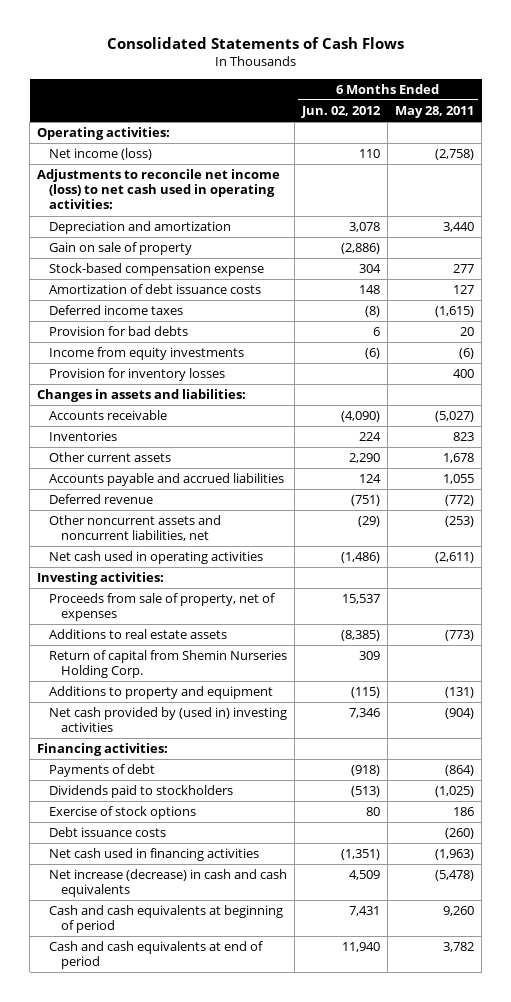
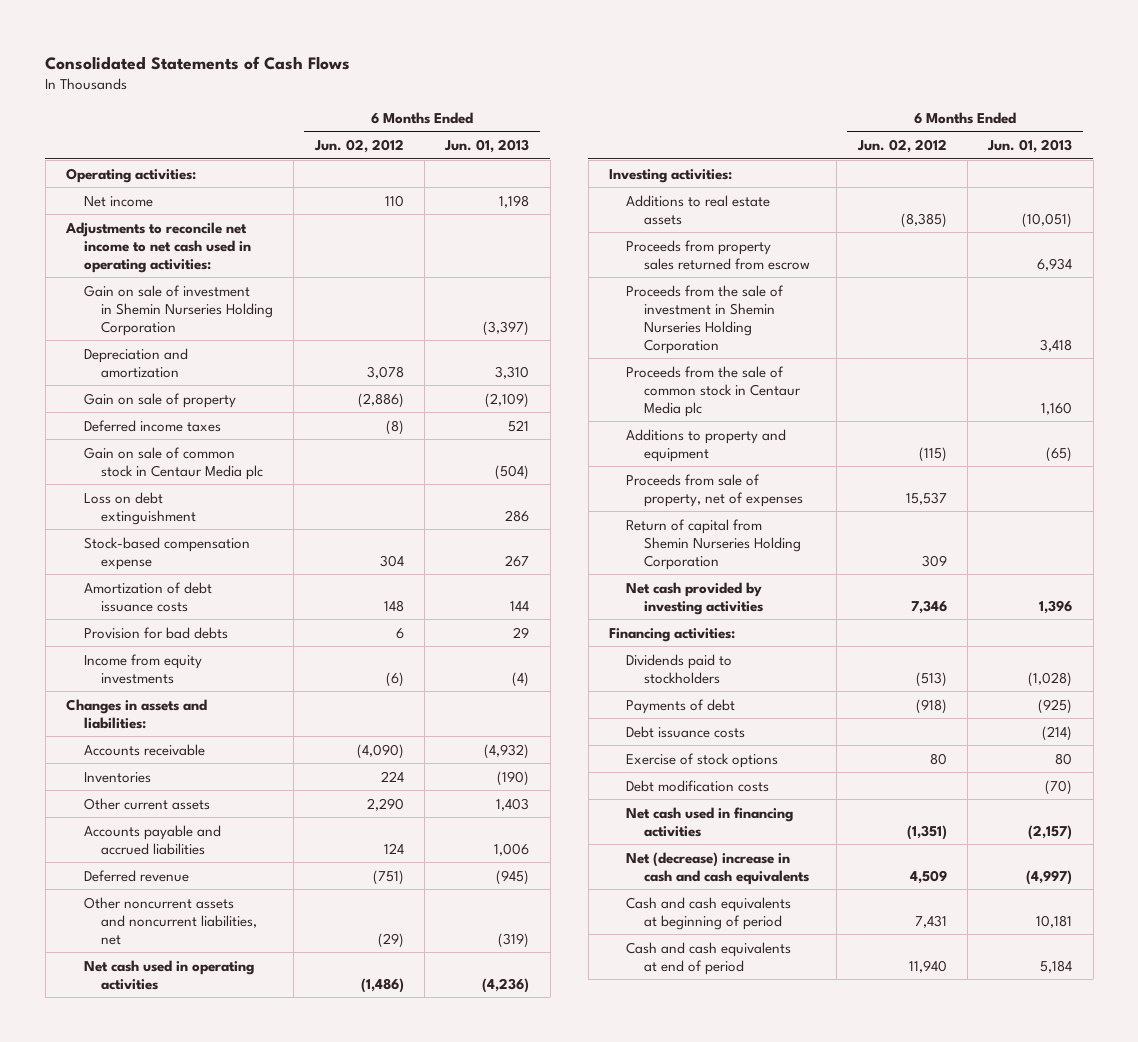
[395,105,475,118] May 28, 2011 -> none
none -> [444,139,530,154] Jun. 01, 2013
[49,148,153,161] Net income (loss) -> [83,195,153,207] Net income
[37,169,281,210] Adjustments to reconcile net income (loss) to net cash used in operating activities: -> [65,221,251,273] Adjustments to reconcile net income to net cash used in operating activities:
none -> [83,284,274,336] Gain on sale of investment in Shemin Nurseries Holding Corporation
[49,305,184,316] Deferred income taxes -> [83,419,221,432] Deferred income taxes
none -> [83,446,264,480] Gain on sale of common stock in Centaur Media plc
none -> [83,491,197,525] Loss on debt extinguishment
[49,368,226,382] Provision for inventory losses -> none
[49,650,288,679] Return of capital from Shemin Nurseries Holding Corp. -> none
none -> [626,239,810,270] Proceeds from property sales returned from escrow
none -> [626,284,785,354] Proceeds from the sale of investment in Shemin Nurseries Holding Corporation
none -> [626,365,801,417] Proceeds from the sale of common stock in Centaur Media plc
[49,593,276,622] Proceeds from sale of property, net of expenses -> [626,473,803,507] Proceeds from sale of property, net of expenses
none -> [626,518,801,570] Return of capital from Shemin Nurseries Holding Corporation
[49,707,288,733] Net cash provided by (used in) investing activities -> [626,581,763,615] Net cash provided by investing activities
[49,764,156,778] Payments of debt -> [626,698,736,714] Payments of debt
[49,806,197,820] Exercise of stock options -> [626,752,779,768] Exercise of stock options
none -> [626,779,770,792] Debt modification costs
[49,869,288,898] Net increase (decrease) in cash and cash equivalents -> [626,851,809,885] Net (decrease) increase in cash and cash equivalents

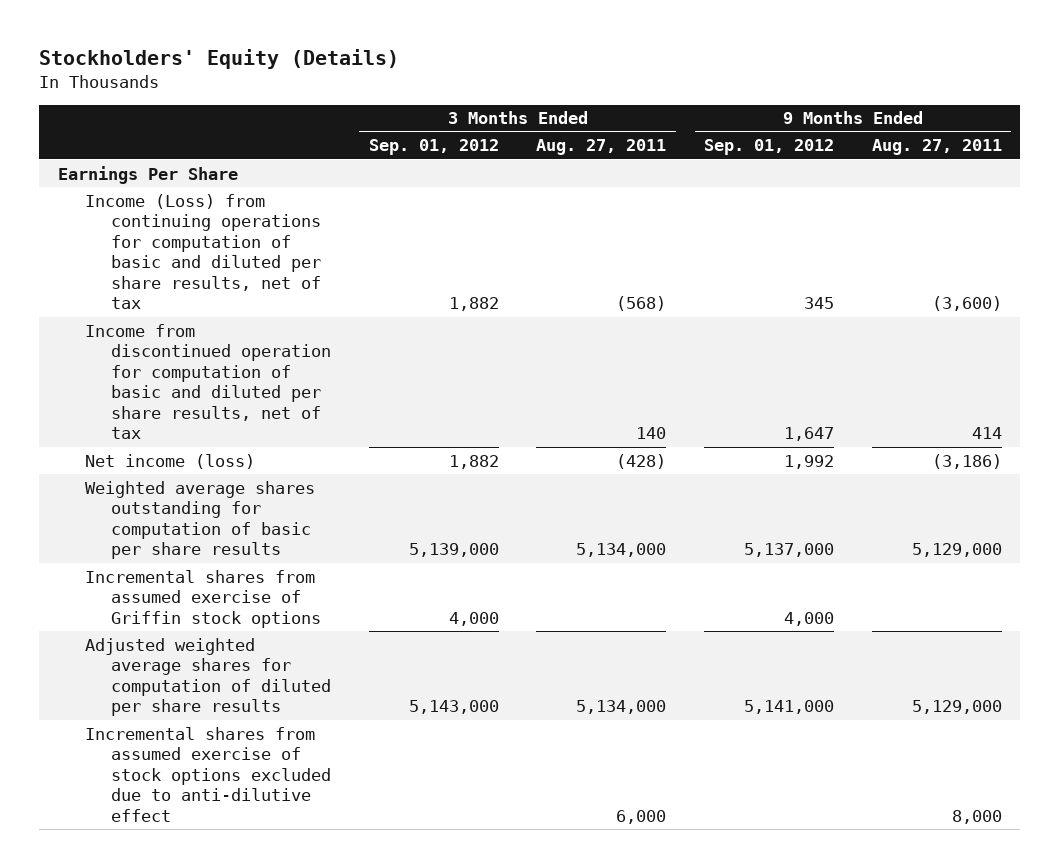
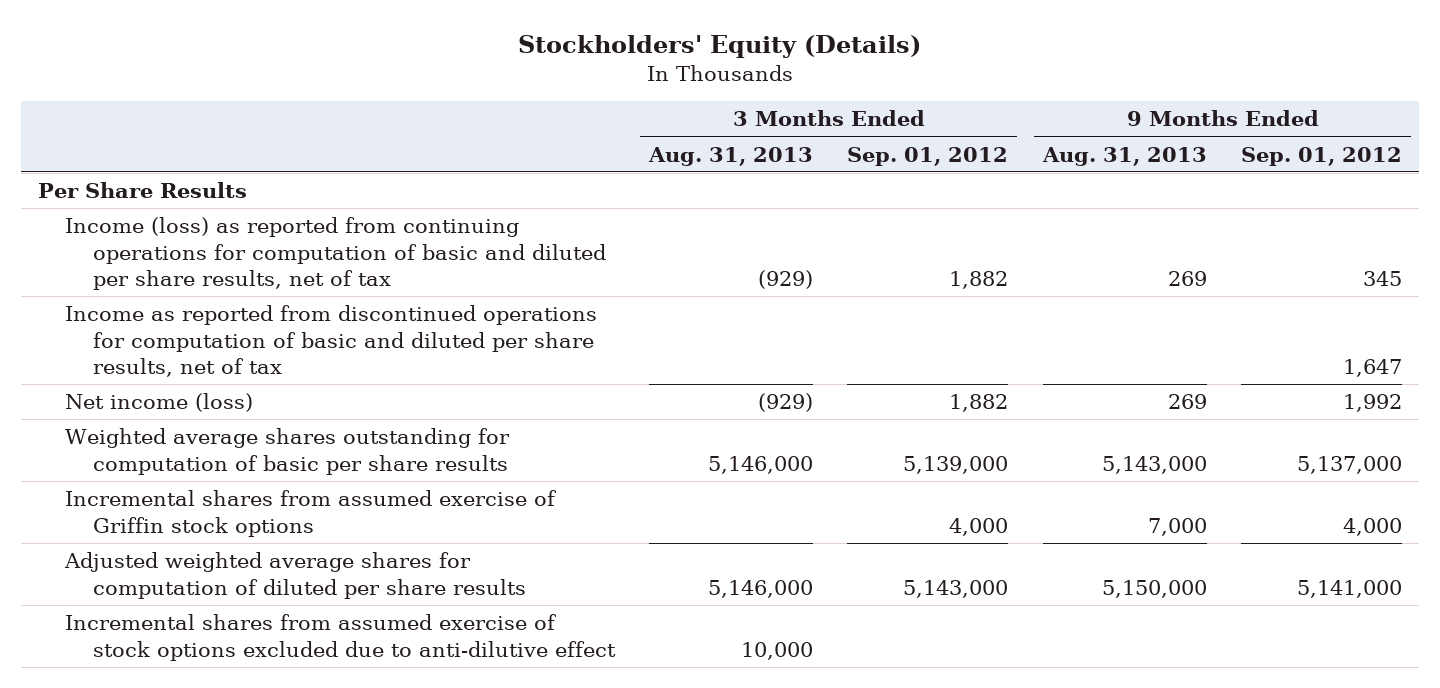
[536,139,667,156] Aug. 27, 2011 -> none
[871,139,1002,156] Aug. 27, 2011 -> none
none -> [647,146,813,166] Aug. 31, 2013
none -> [1041,146,1207,166] Aug. 31, 2013
[58,165,239,184] Earnings Per Share -> [38,182,248,199] Per Share Results
[84,193,322,310] Income (Loss) from continuing operations for computation of basic and diluted per share results, net of tax -> [65,217,606,291] Income (loss) as reported from continuing operations for computation of basic and diluted per share results, net of tax
[84,323,332,440] Income from discontinued operation for computation of basic and diluted per share results, net of tax -> [65,305,598,378] Income as reported from discontinued operations for computation of basic and diluted per share results, net of tax

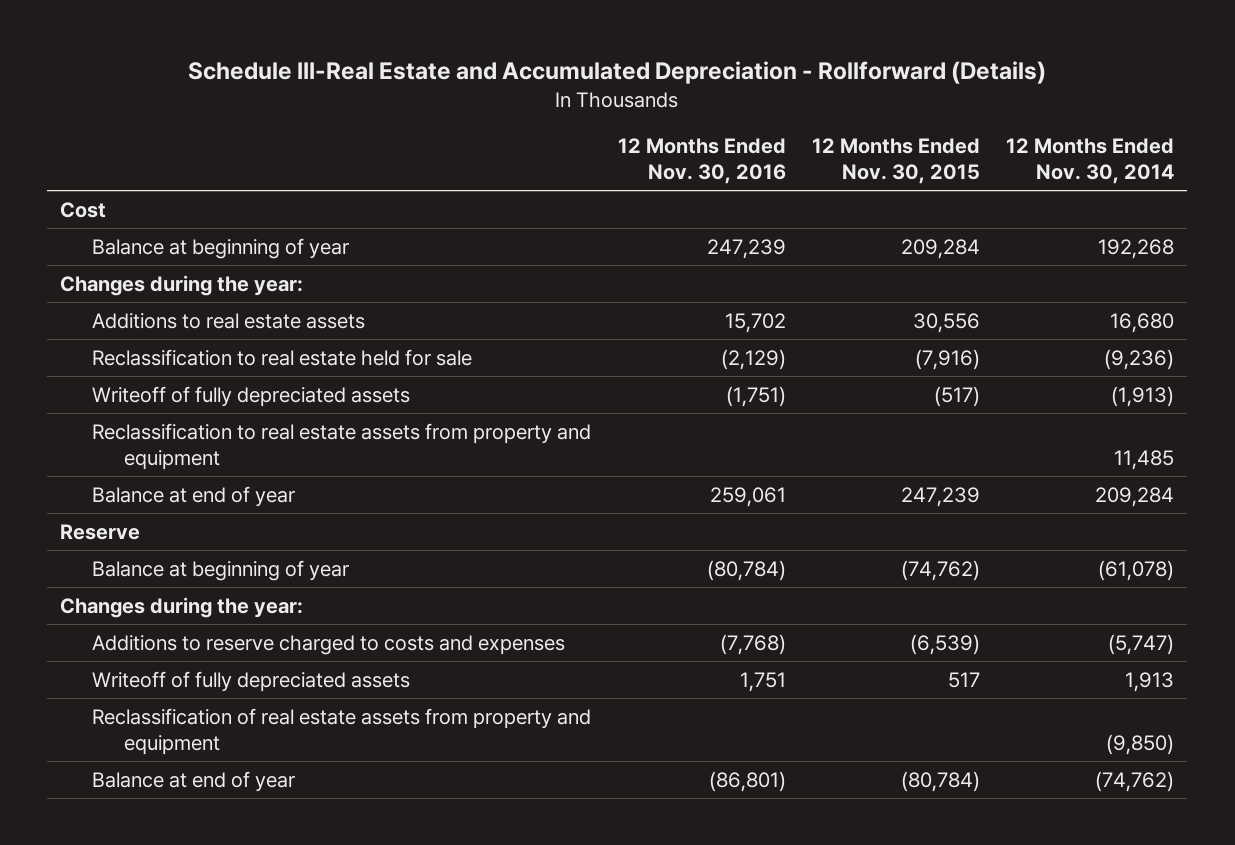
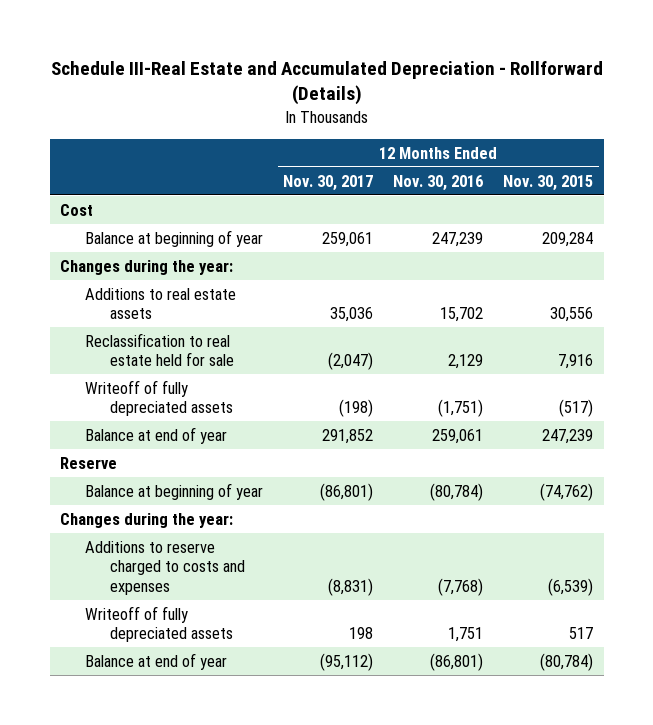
[1006,138,1175,184] 12 Months Ended Nov. 30, 2014 -> none
none -> [283,174,374,191] Nov. 30, 2017
[720,348,786,370] (2,129) -> [448,354,484,370] 2,129
[914,348,980,370] (7,916) -> [558,354,594,370] 7,916
[92,422,592,470] Reclassification to real estate assets from property and equipment -> none
[92,707,592,755] Reclassification of real estate assets from property and equipment -> none

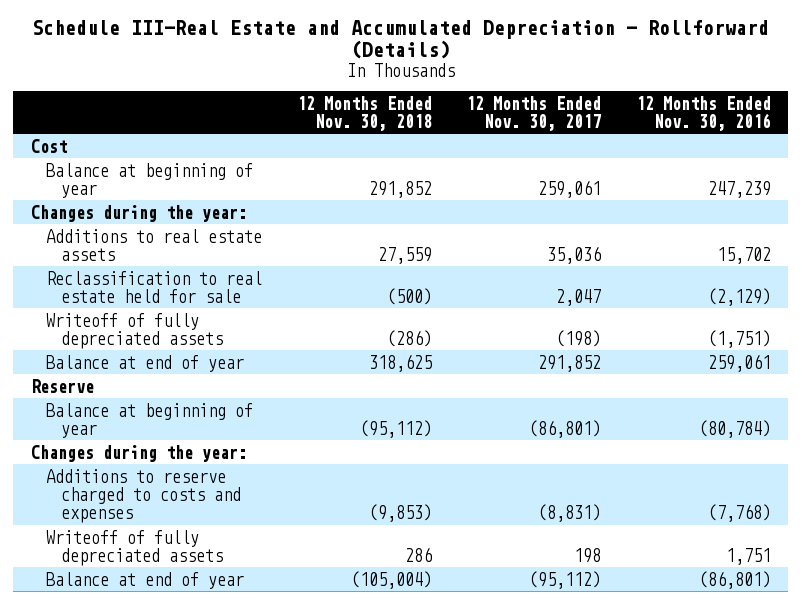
[503,174,594,191] Nov. 30, 2015 -> none
none -> [296,95,432,131] 12 Months Ended Nov. 30, 2018
[328,352,374,371] (2,047) -> [556,288,602,306] 2,047
[448,354,484,370] 2,129 -> [708,287,772,306] (2,129)

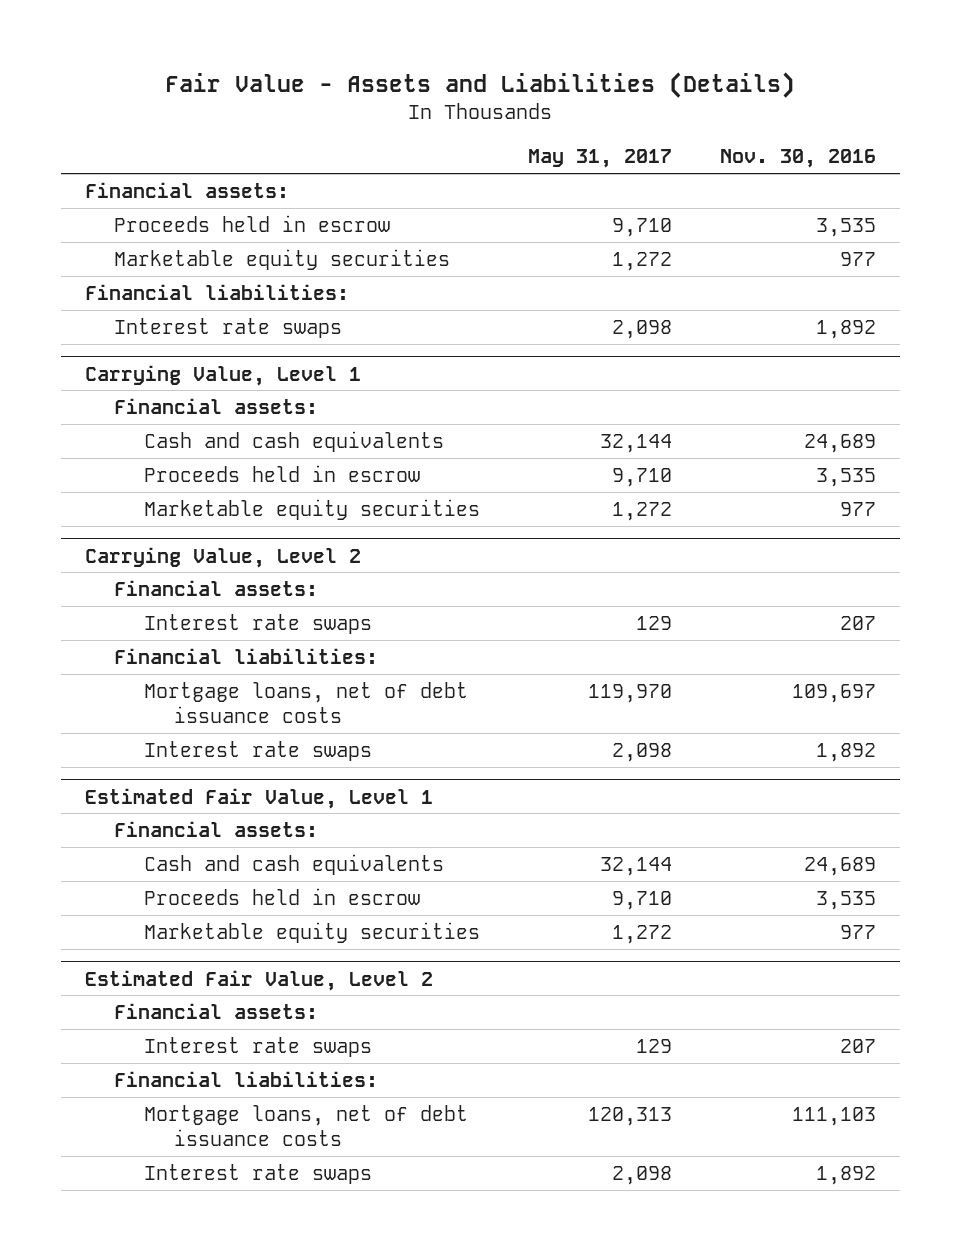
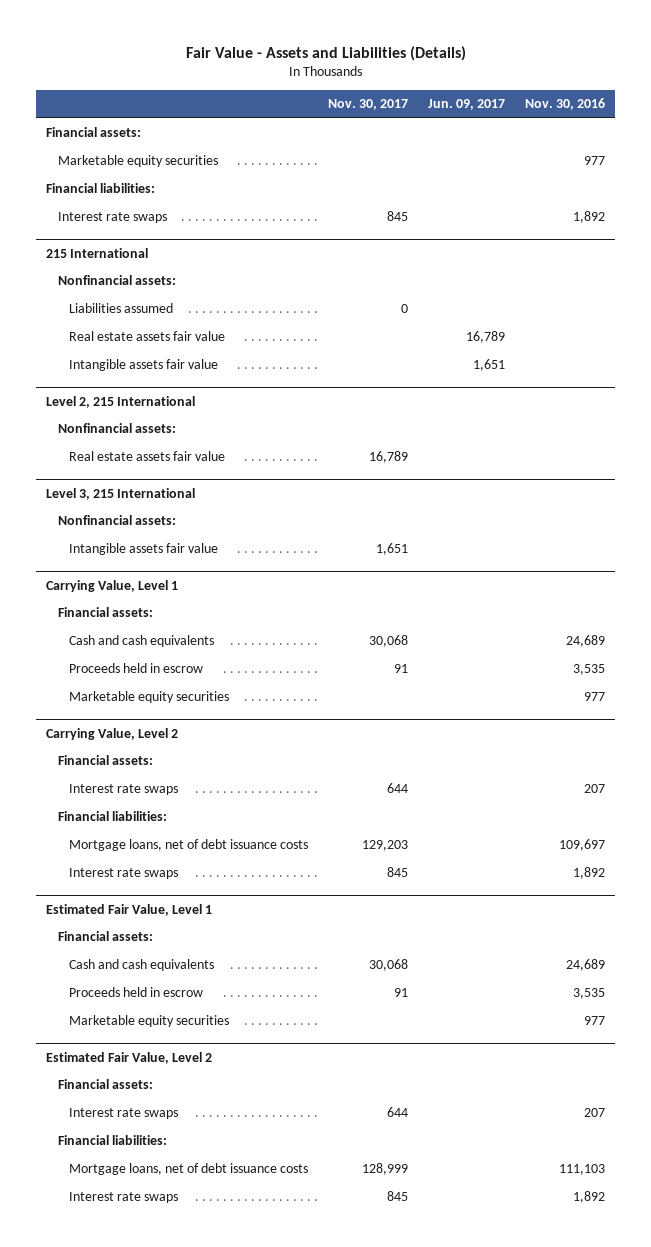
[528,149,673,169] May 31, 2017 -> none
none -> [327,99,408,111] Nov. 30, 2017
none -> [427,99,505,111] Jun. 09, 2017
[114,214,391,232] Proceeds held in escrow -> none
none -> [46,247,149,258] 215 International
none -> [57,275,176,286] Nonfinancial assets:
none -> [68,303,173,314] Liabilities assumed
none -> [68,331,225,342] Real estate assets fair value
none -> [68,359,218,372] Intangible assets fair value
none -> [46,395,196,408] Level 2, 215 International
none -> [57,423,176,434] Nonfinancial assets:
none -> [68,451,225,462] Real estate assets fair value
none -> [46,487,196,500] Level 3, 215 International
none -> [57,515,176,526] Nonfinancial assets:
none -> [68,543,218,556] Intangible assets fair value

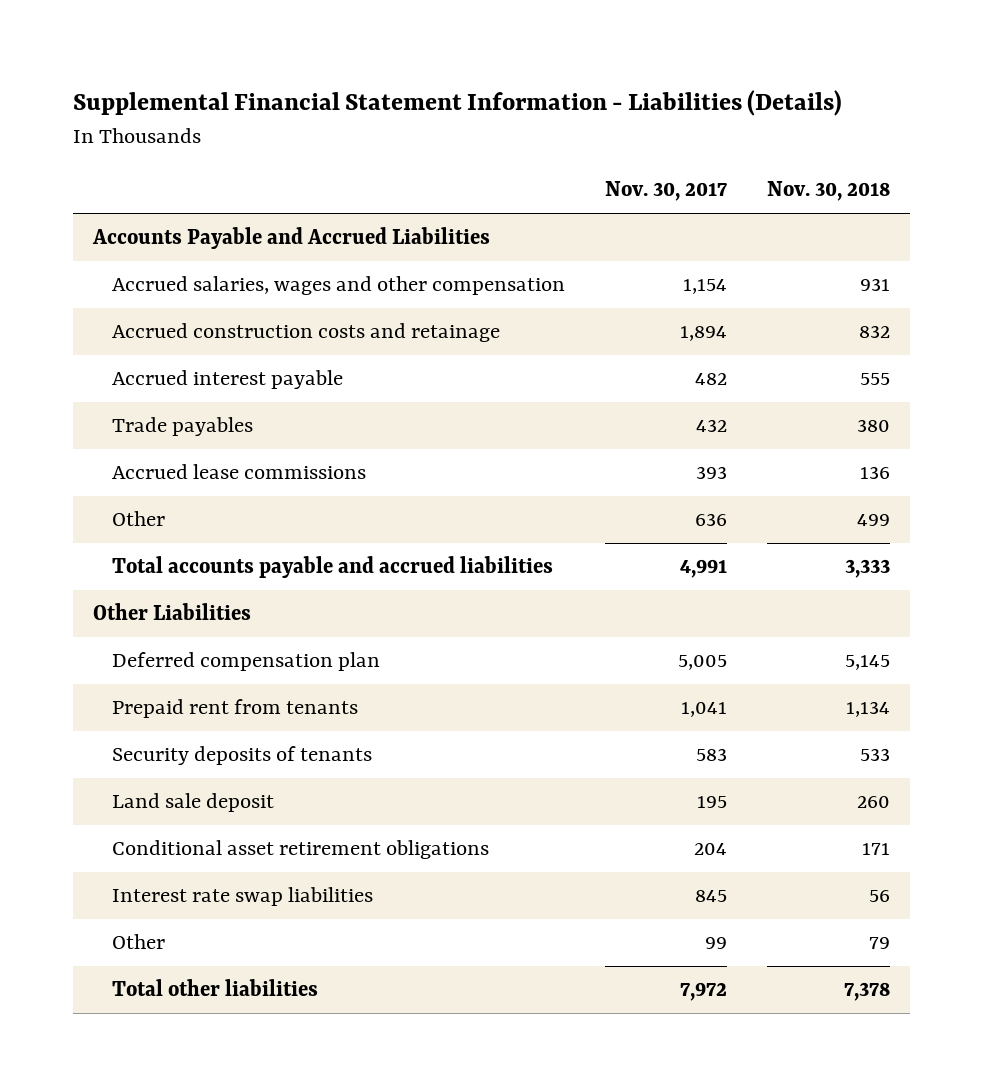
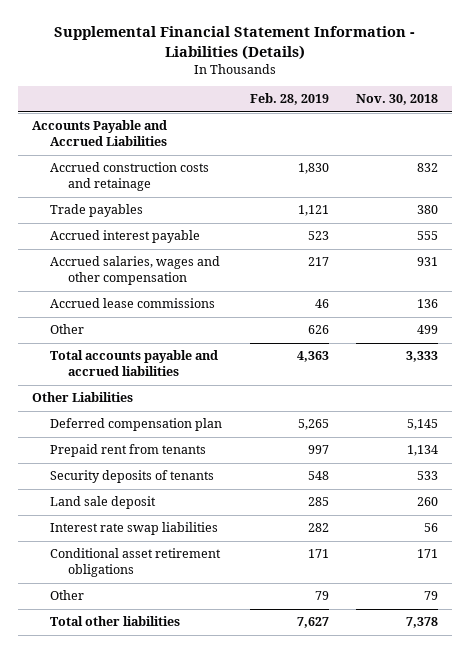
[604,181,727,202] Nov. 30, 2017 -> none
none -> [249,93,329,106] Feb. 28, 2019
[111,370,343,390] Accrued interest payable -> [49,230,200,244] Accrued interest payable
[111,276,565,296] Accrued salaries, wages and other compensation -> [49,256,220,286] Accrued salaries, wages and other compensation
[111,840,489,860] Conditional asset retirement obligations -> [49,548,221,578] Conditional asset retirement obligations

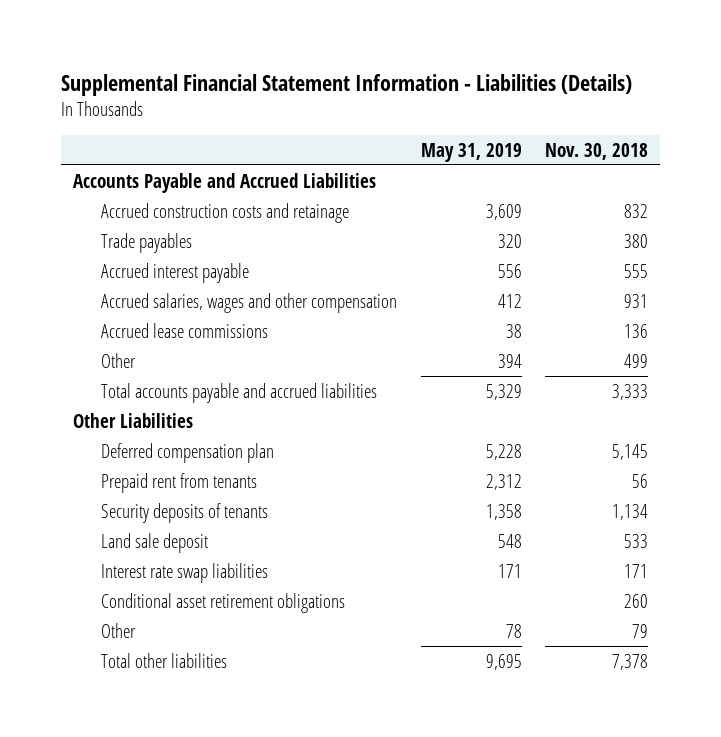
[249,93,329,106] Feb. 28, 2019 -> none
none -> [420,142,522,162] May 31, 2019
[407,445,439,457] 1,134 -> [632,473,649,488] 56
[417,471,439,481] 533 -> [612,503,649,520] 1,134
[417,497,439,507] 260 -> [624,533,649,548] 533
[424,523,439,533] 56 -> [624,563,649,578] 171
[417,549,439,559] 171 -> [624,593,649,608] 260

